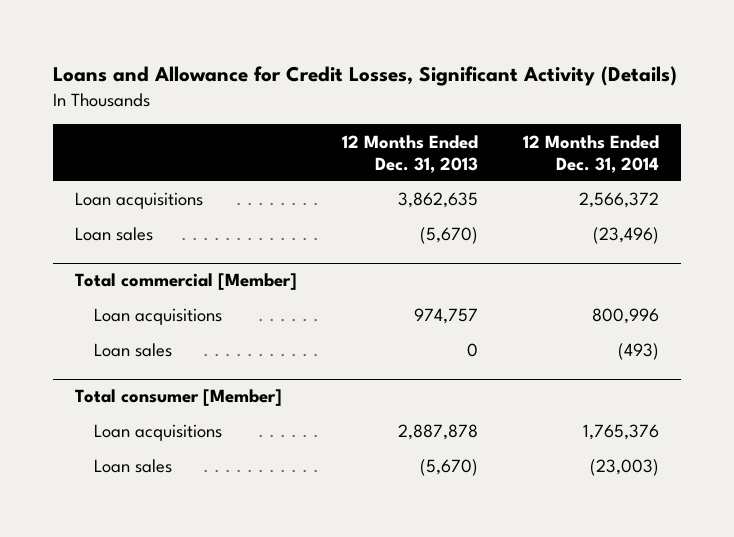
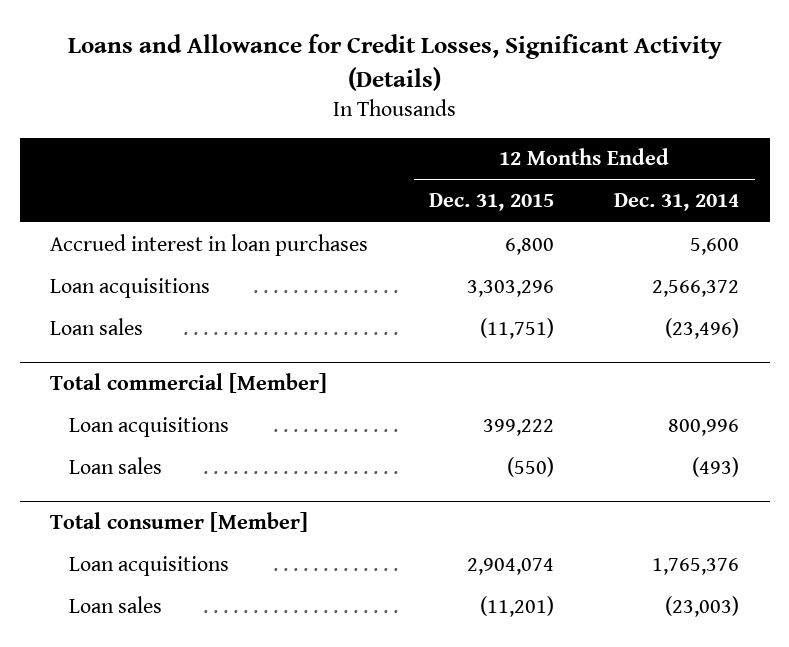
[341,134,478,173] 12 Months Ended Dec. 31, 2013 -> none
none -> [428,193,554,212] Dec. 31, 2015
none -> [50,233,369,256] Accrued interest in loan purchases

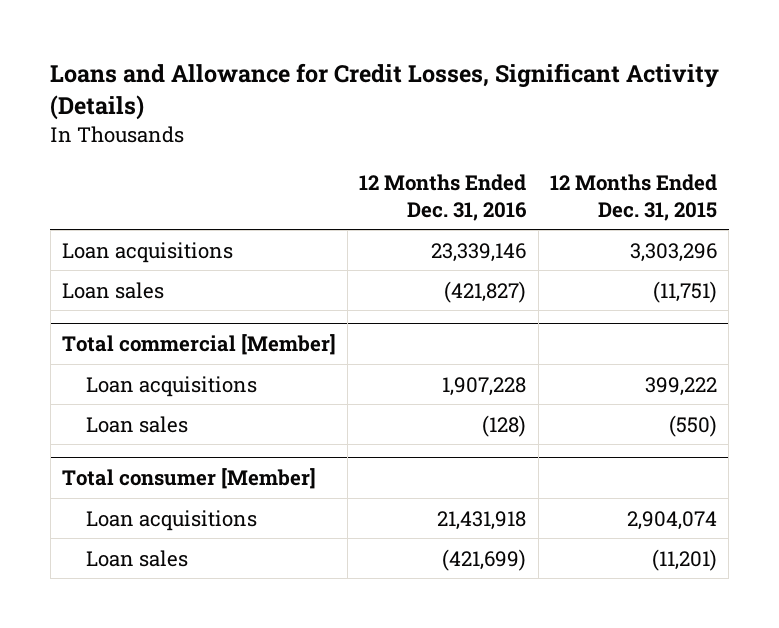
[614,193,740,212] Dec. 31, 2014 -> none
none -> [359,174,528,221] 12 Months Ended Dec. 31, 2016
[50,233,369,256] Accrued interest in loan purchases -> none

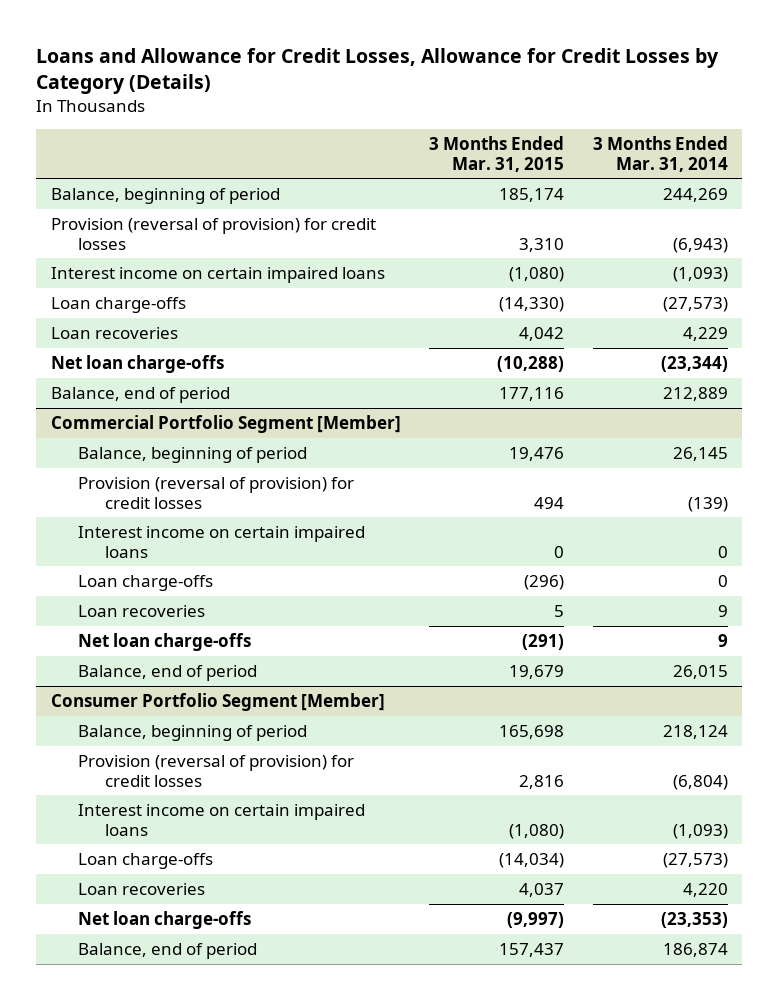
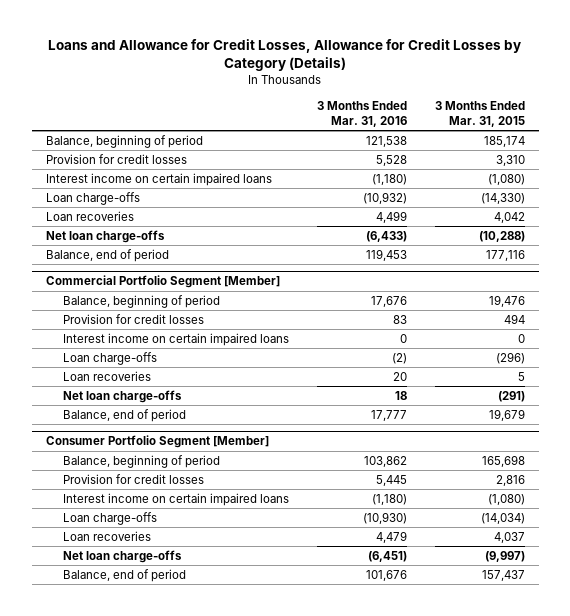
[593,136,729,172] 3 Months Ended Mar. 31, 2014 -> none
none -> [316,100,407,127] 3 Months Ended Mar. 31, 2016
[50,217,376,250] Provision (reversal of provision) for credit losses -> [45,153,187,164] Provision for credit losses
[77,476,354,509] Provision (reversal of provision) for credit losses -> [63,313,205,324] Provision for credit losses
[77,754,354,787] Provision (reversal of provision) for credit losses -> [63,473,205,484] Provision for credit losses

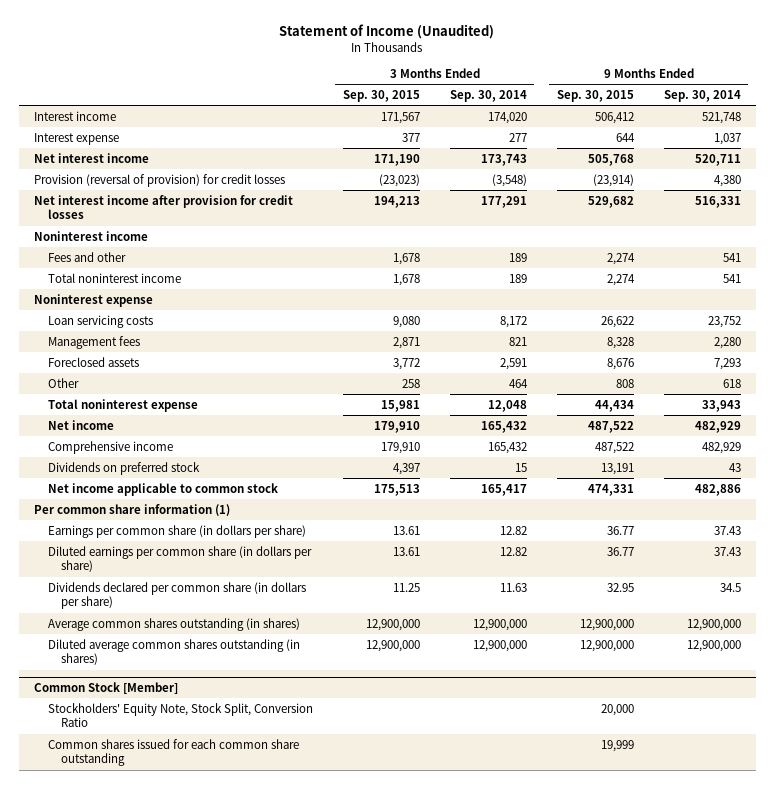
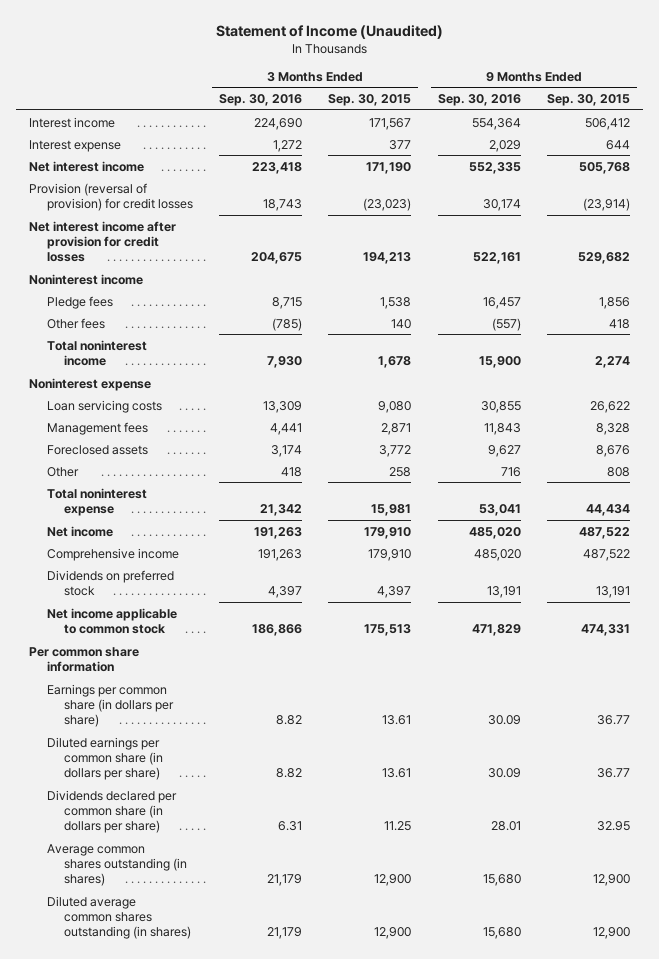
[449,89,527,102] Sep. 30, 2014 -> none
[663,89,741,102] Sep. 30, 2014 -> none
none -> [218,94,302,107] Sep. 30, 2016
none -> [437,94,521,107] Sep. 30, 2016
none -> [46,295,113,309] Pledge fees
[47,251,126,262] Fees and other -> [46,317,105,329] Other fees
[392,252,420,265] 1,678 -> [391,318,412,329] 140
[606,252,635,265] 2,274 -> [609,318,631,329] 418
[33,503,230,516] Per common share information (1) -> [29,646,140,672] Per common share information
[33,681,178,694] Common Stock [Member] -> none
[47,702,313,728] Stockholders' Equity Note, Stock Split, Conversion Ratio -> none
[47,738,299,767] Common shares issued for each common share outstanding -> none
[365,618,420,631] 12,900,000 -> [374,874,412,887] 12,900
[579,618,634,631] 12,900,000 -> [593,874,631,887] 12,900
[365,639,420,652] 12,900,000 -> [374,927,412,940] 12,900
[579,639,634,652] 12,900,000 -> [593,927,631,940] 12,900

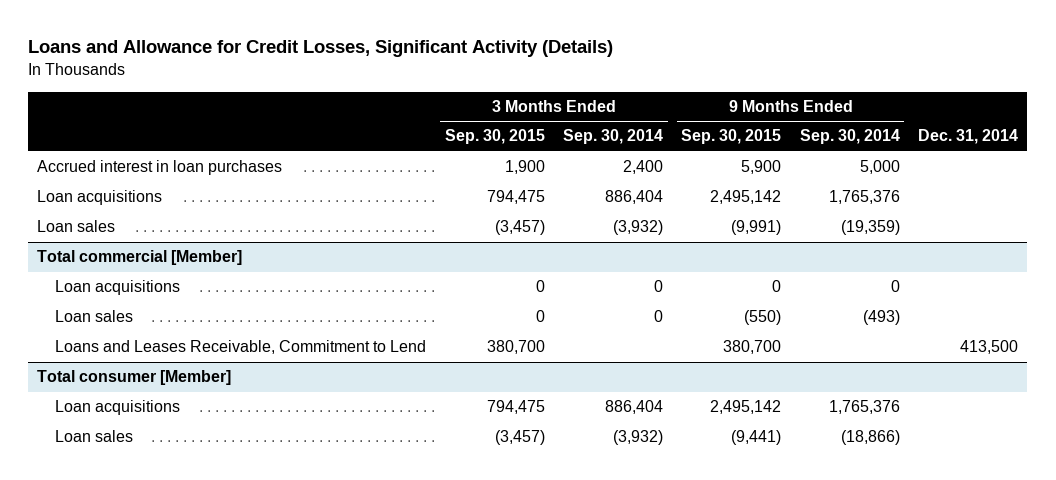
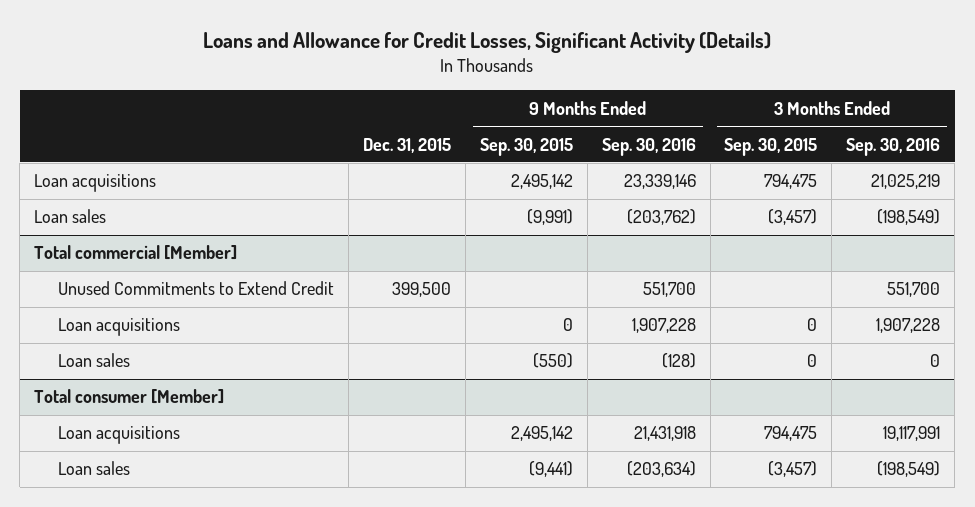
[562,129,663,145] Sep. 30, 2014 -> none
[799,129,900,145] Sep. 30, 2014 -> none
[918,129,1019,145] Dec. 31, 2014 -> none
none -> [362,137,451,153] Dec. 31, 2015
none -> [601,137,696,156] Sep. 30, 2016
none -> [846,137,941,156] Sep. 30, 2016
[37,160,283,176] Accrued interest in loan purchases -> none
none -> [58,281,335,296] Unused Commitments to Extend Credit
[55,340,427,355] Loans and Leases Receivable, Commitment to Lend -> none

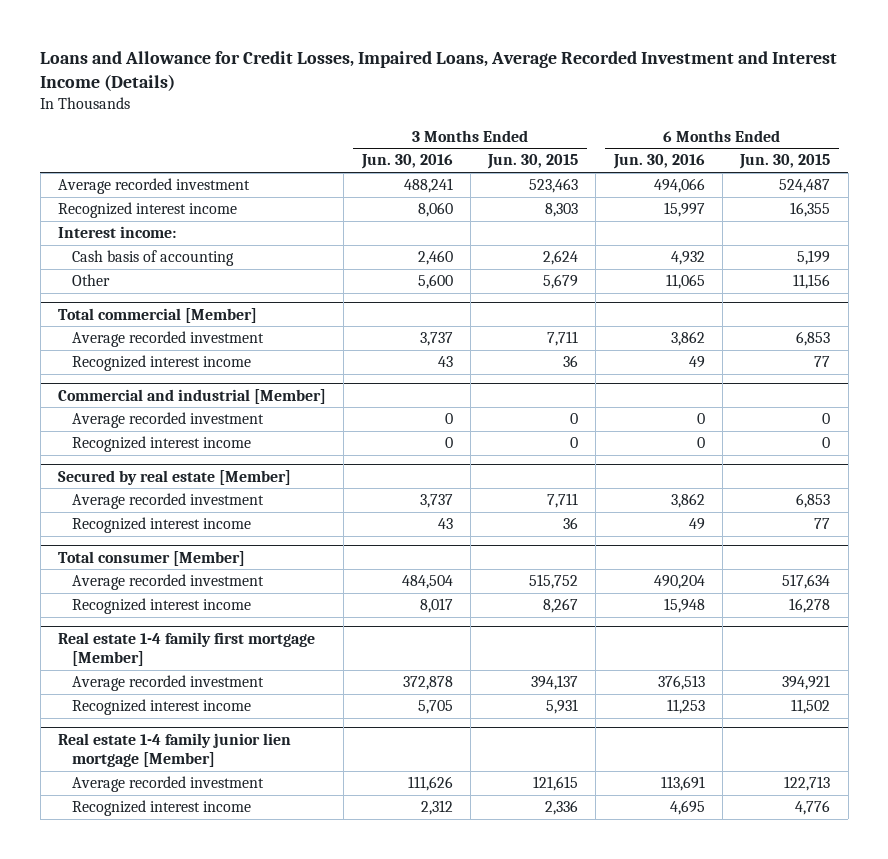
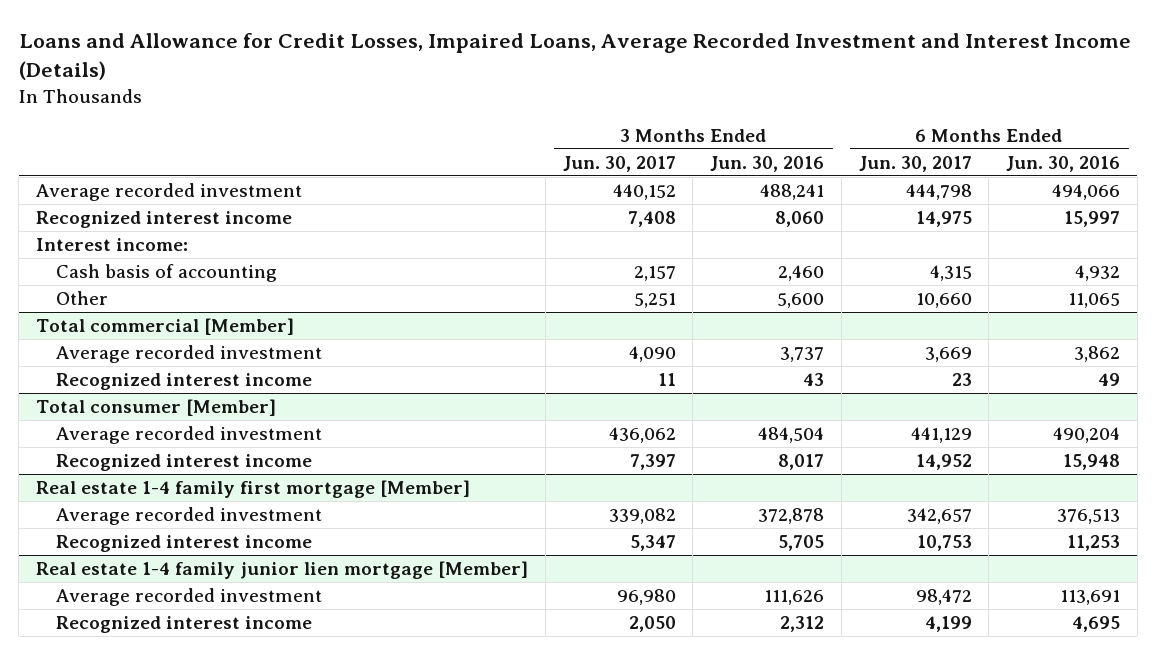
[487,154,579,170] Jun. 30, 2015 -> none
[739,154,831,170] Jun. 30, 2015 -> none
none -> [562,155,676,172] Jun. 30, 2017
none -> [858,155,972,172] Jun. 30, 2017
[57,388,326,404] Commercial and industrial [Member] -> none
[71,412,264,429] Average recorded investment -> none
[71,436,251,453] Recognized interest income -> none
[57,469,291,485] Secured by real estate [Member] -> none
[71,493,264,510] Average recorded investment -> none
[71,517,251,534] Recognized interest income -> none

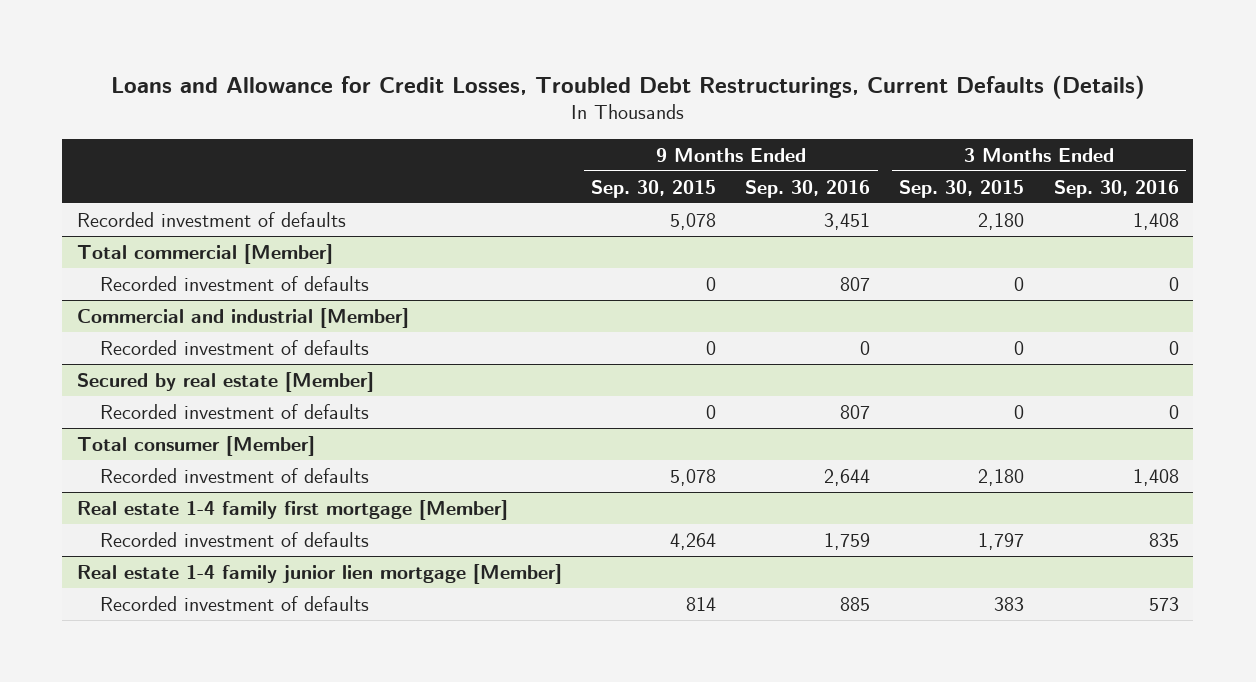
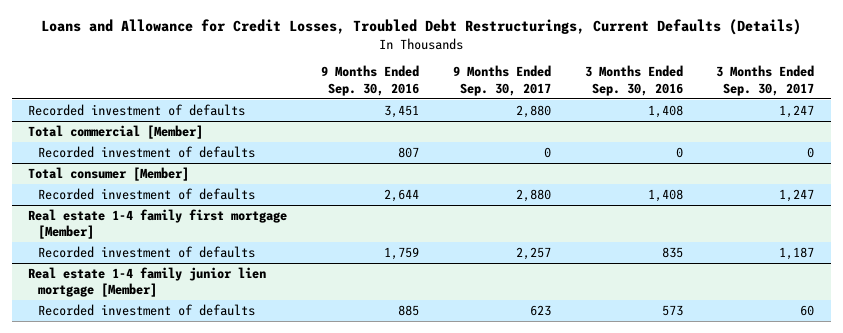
[591,179,717,198] Sep. 30, 2015 -> none
[899,179,1025,198] Sep. 30, 2015 -> none
none -> [452,65,551,97] 9 Months Ended Sep. 30, 2017
none -> [716,65,815,97] 3 Months Ended Sep. 30, 2017
[77,307,410,328] Commercial and industrial [Member] -> none
[99,339,369,355] Recorded investment of defaults -> none
[77,371,375,392] Secured by real estate [Member] -> none
[99,403,369,419] Recorded investment of defaults -> none

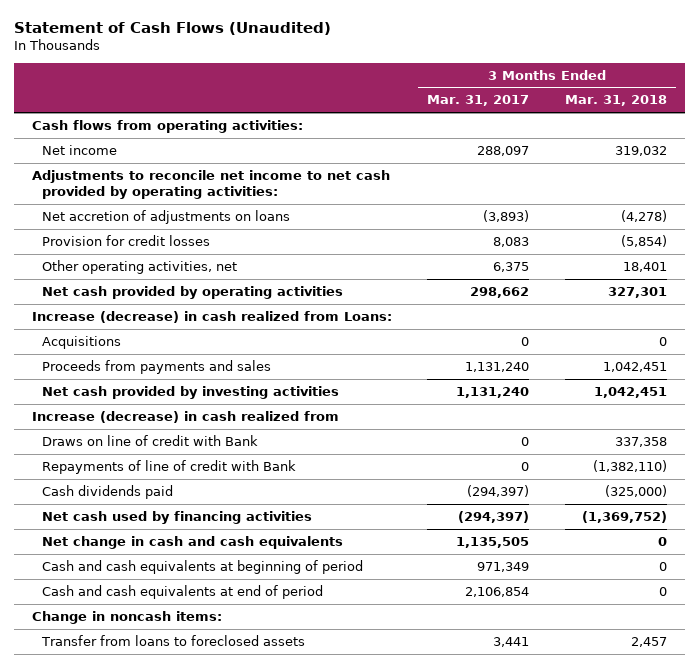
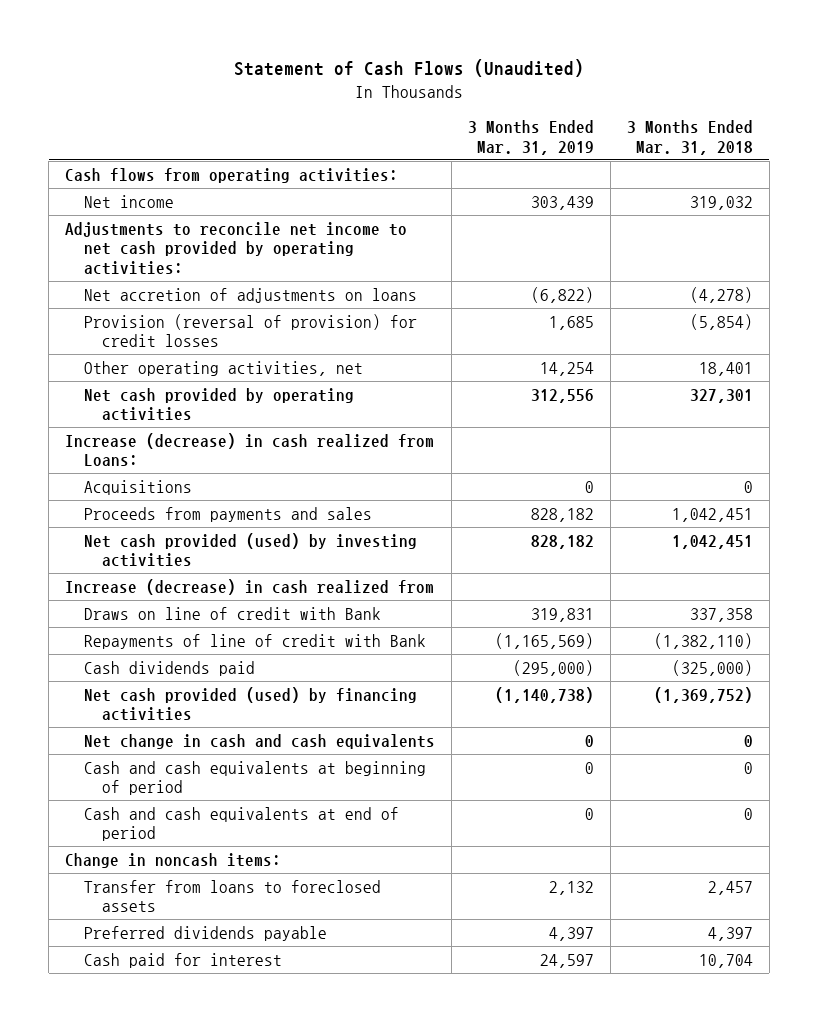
[427,95,530,107] Mar. 31, 2017 -> none
none -> [467,120,594,155] 3 Months Ended Mar. 31, 2019
[42,235,211,247] Provision for credit losses -> [83,313,417,348] Provision (reversal of provision) for credit losses
[42,386,340,400] Net cash provided by investing activities -> [83,532,417,568] Net cash provided (used) by investing activities
[42,511,313,525] Net cash used by financing activities -> [83,686,417,722] Net cash provided (used) by financing activities
none -> [83,925,327,941] Preferred dividends payable
none -> [83,952,282,968] Cash paid for interest

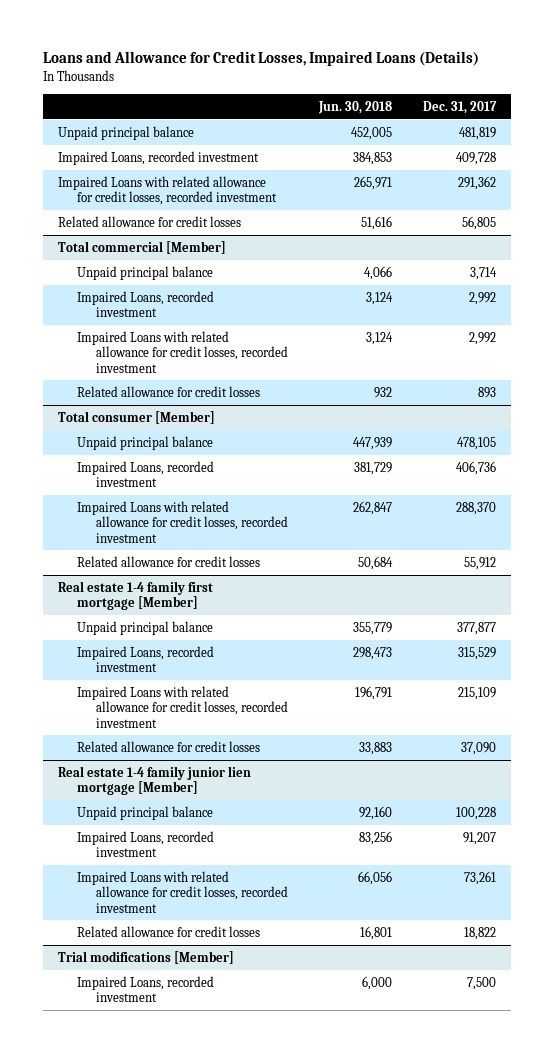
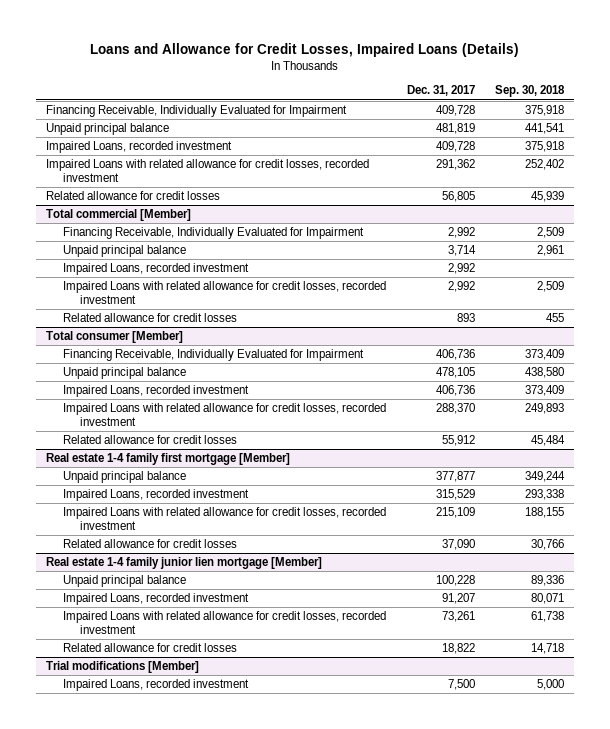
[317,100,392,114] Jun. 30, 2018 -> none
none -> [494,85,565,98] Sep. 30, 2018
none -> [45,105,347,118] Financing Receivable, Individually Evaluated for Impairment
none -> [63,227,365,240] Financing Receivable, Individually Evaluated for Impairment
none -> [63,349,365,362] Financing Receivable, Individually Evaluated for Impairment

